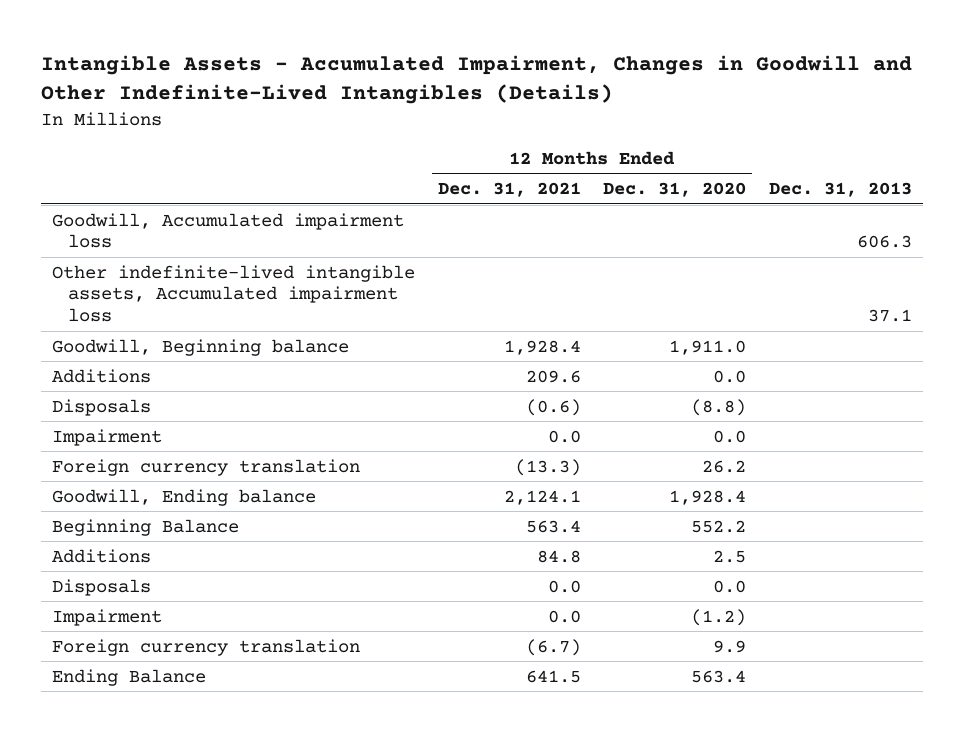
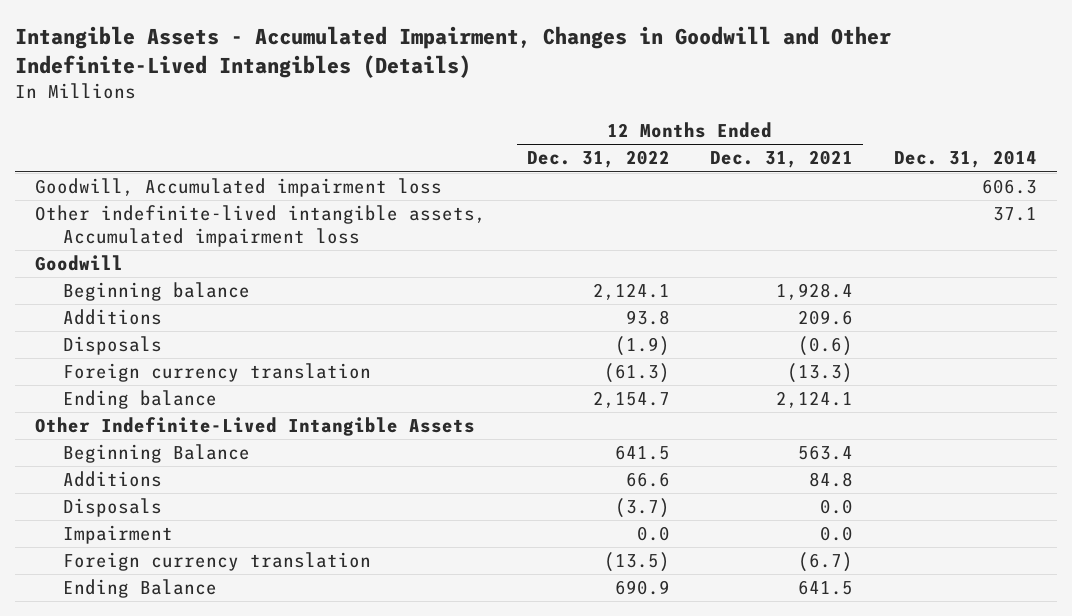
[603,182,747,198] Dec. 31, 2020 -> none
[768,182,912,198] Dec. 31, 2013 -> none
none -> [526,150,670,169] Dec. 31, 2022
none -> [893,150,1037,169] Dec. 31, 2014
none -> [35,255,124,272] Goodwill
[52,338,350,356] Goodwill, Beginning balance -> [63,282,251,302] Beginning balance
[52,428,163,446] Impairment -> none
[52,488,317,506] Goodwill, Ending balance -> [63,390,218,410] Ending balance
none -> [35,417,476,437] Other Indefinite-Lived Intangible Assets

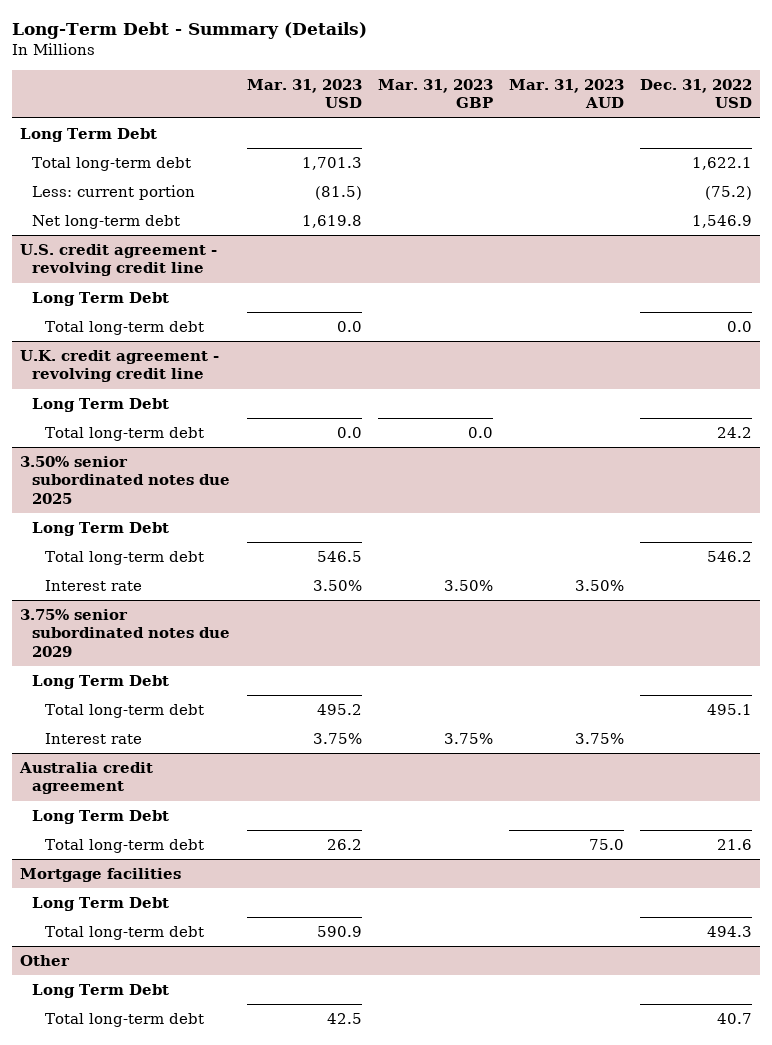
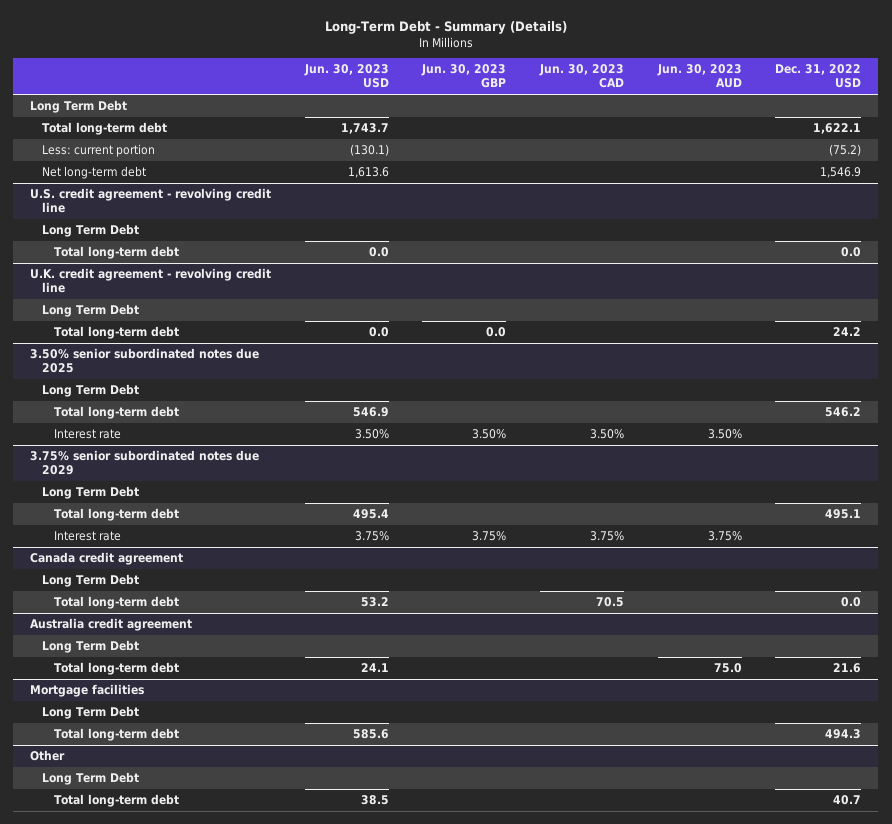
[246,79,362,109] Mar. 31, 2023 USD -> none
[377,79,493,109] Mar. 31, 2023 GBP -> none
[508,79,624,109] Mar. 31, 2023 AUD -> none
none -> [303,63,389,89] Jun. 30, 2023 USD
none -> [421,63,507,89] Jun. 30, 2023 GBP
none -> [539,63,625,89] Jun. 30, 2023 CAD
none -> [656,63,742,89] Jun. 30, 2023 AUD
none -> [30,551,184,565] Canada credit agreement
none -> [41,573,139,587] Long Term Debt
none -> [53,595,179,609] Total long-term debt

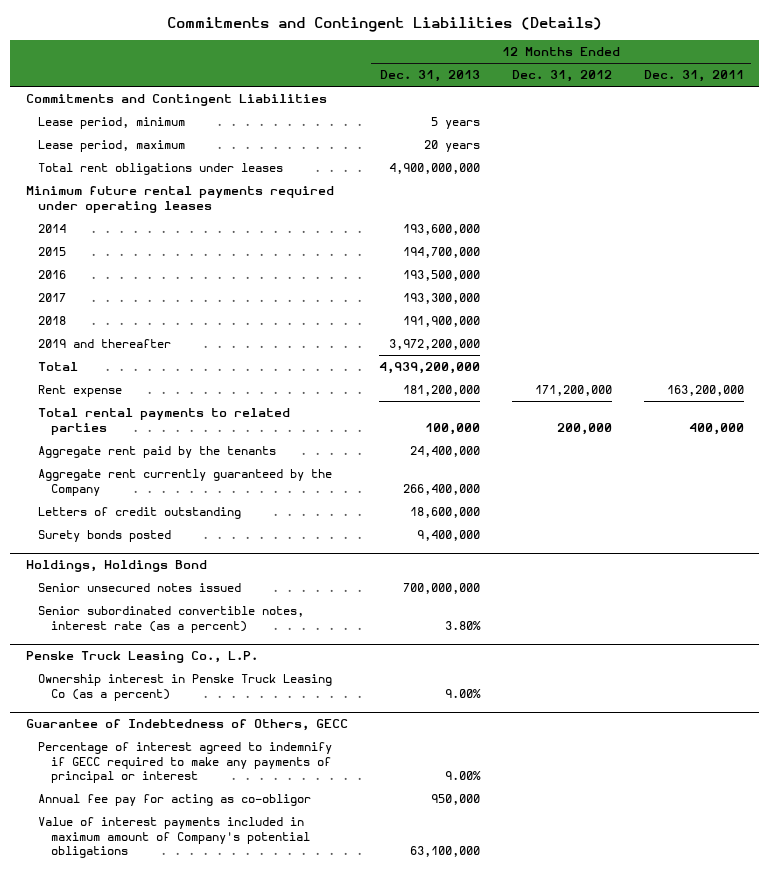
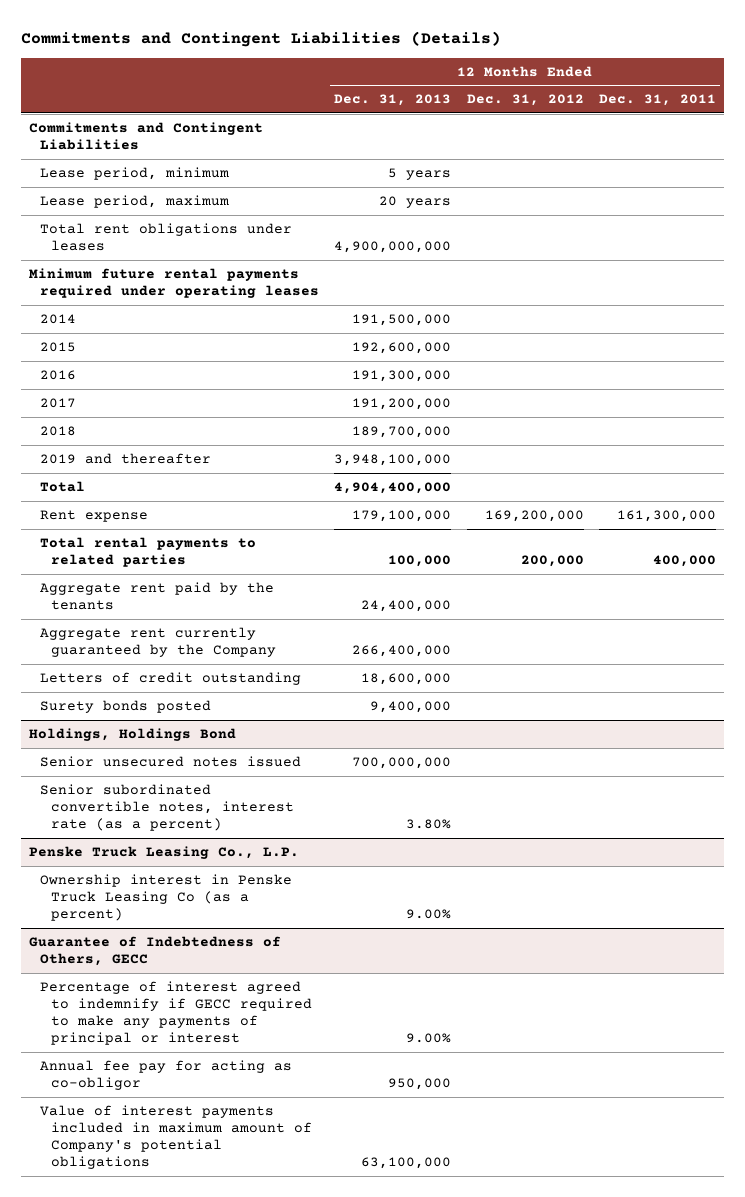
[403,223,481,235] 193,600,000 -> [352,313,452,326] 191,500,000
[403,246,481,258] 194,700,000 -> [352,341,452,354] 192,600,000
[403,269,481,281] 193,500,000 -> [352,369,452,382] 191,300,000
[403,292,481,304] 193,300,000 -> [352,397,452,410] 191,200,000
[403,315,481,327] 191,900,000 -> [352,425,452,438] 189,700,000
[389,338,481,350] 3,972,200,000 -> [334,453,452,466] 3,948,100,000
[379,361,481,374] 4,939,200,000 -> [334,481,452,494] 4,904,400,000
[403,384,481,396] 181,200,000 -> [352,509,452,522] 179,100,000
[534,384,612,396] 171,200,000 -> [484,509,584,522] 169,200,000
[666,384,744,396] 163,200,000 -> [617,509,717,522] 161,300,000

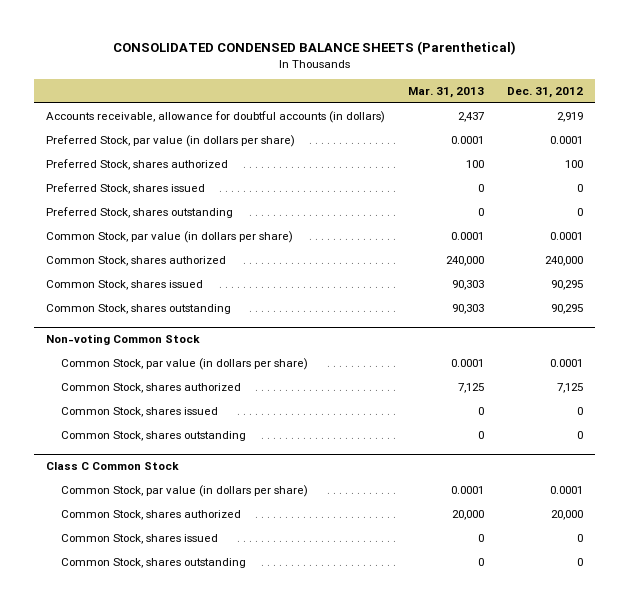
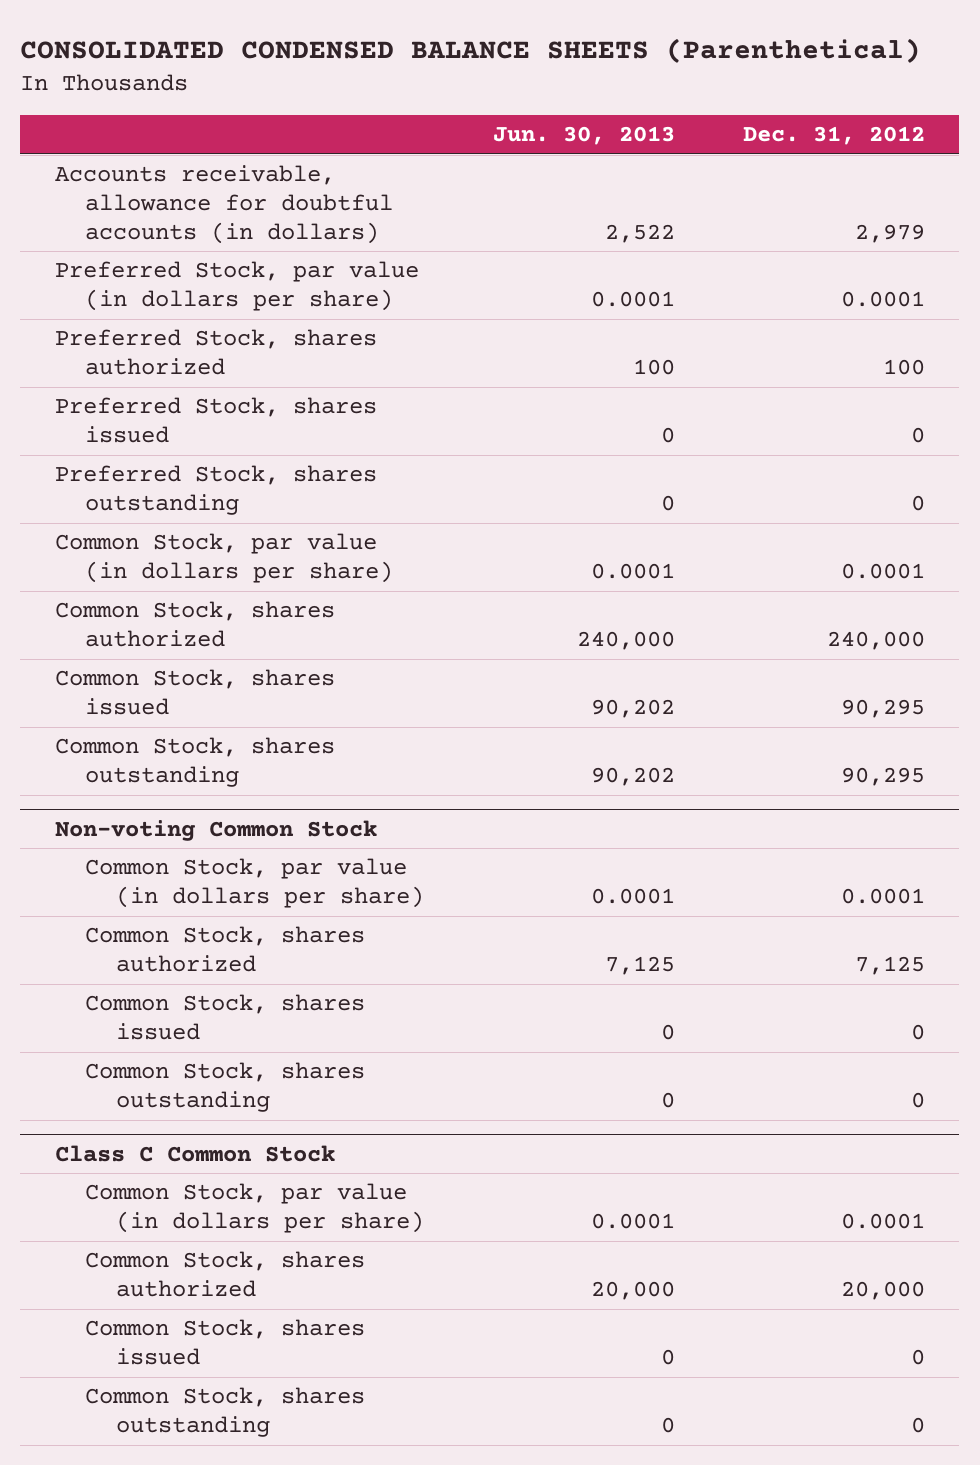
[408,86,485,98] Mar. 31, 2013 -> none
none -> [492,126,675,146] Jun. 30, 2013
[557,111,584,122] 2,919 -> [855,223,926,243] 2,979

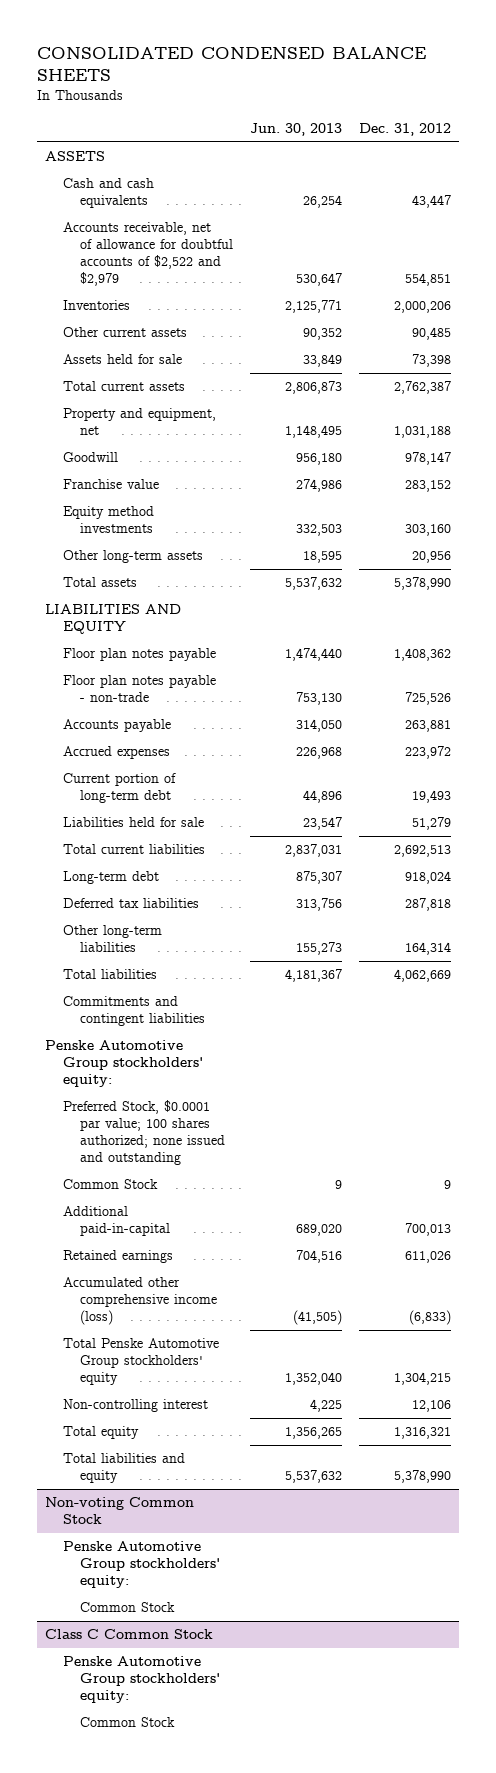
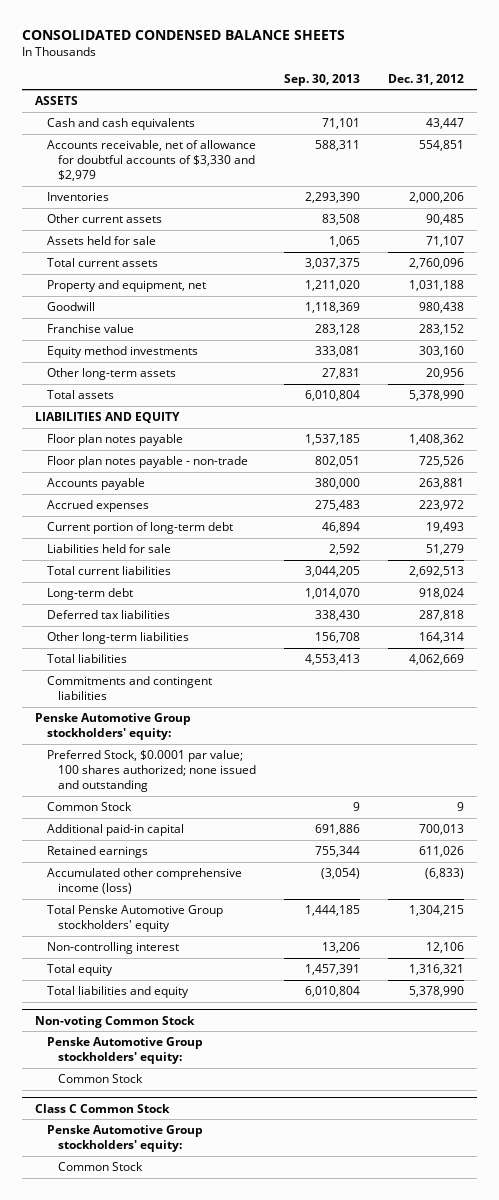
[249,122,342,136] Jun. 30, 2013 -> none
none -> [283,73,360,86] Sep. 30, 2013
[62,222,234,287] Accounts receivable, net of allowance for doubtful accounts of $2,522 and $2,979 -> [46,140,256,182] Accounts receivable, net of allowance for doubtful accounts of $3,330 and $2,979
[411,354,451,368] 73,398 -> [425,236,464,248] 71,107
[393,381,451,395] 2,762,387 -> [408,258,464,270] 2,760,096
[404,452,451,466] 978,147 -> [418,302,464,314] 980,438
[62,1206,171,1237] Additional paid-in-capital -> [46,824,184,837] Additional paid-in capital

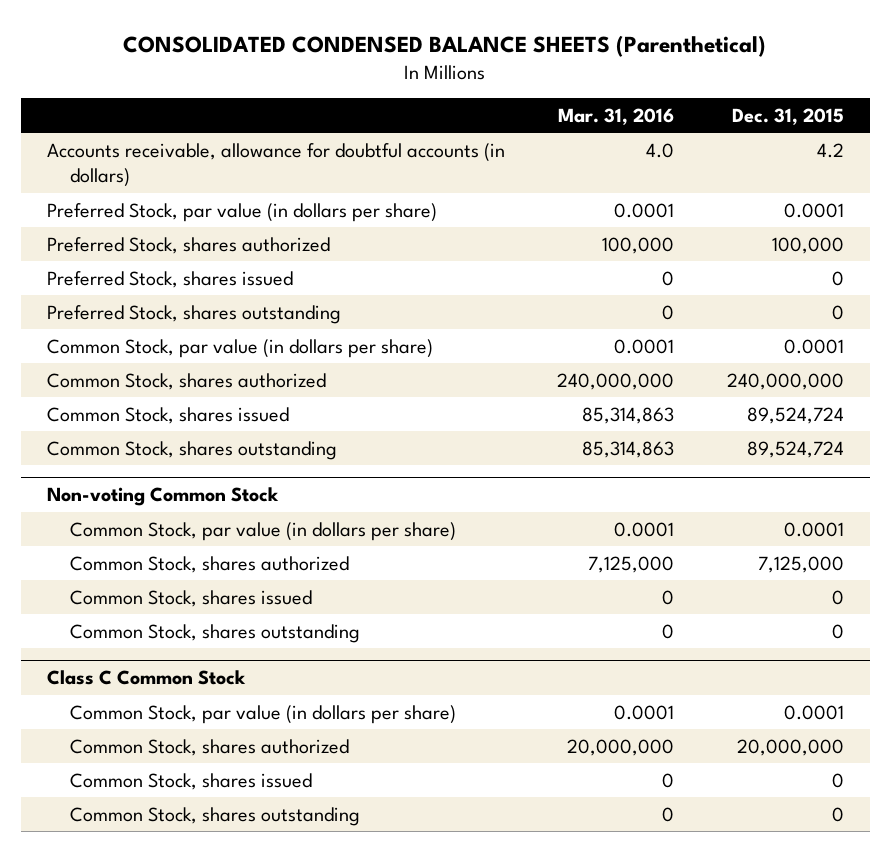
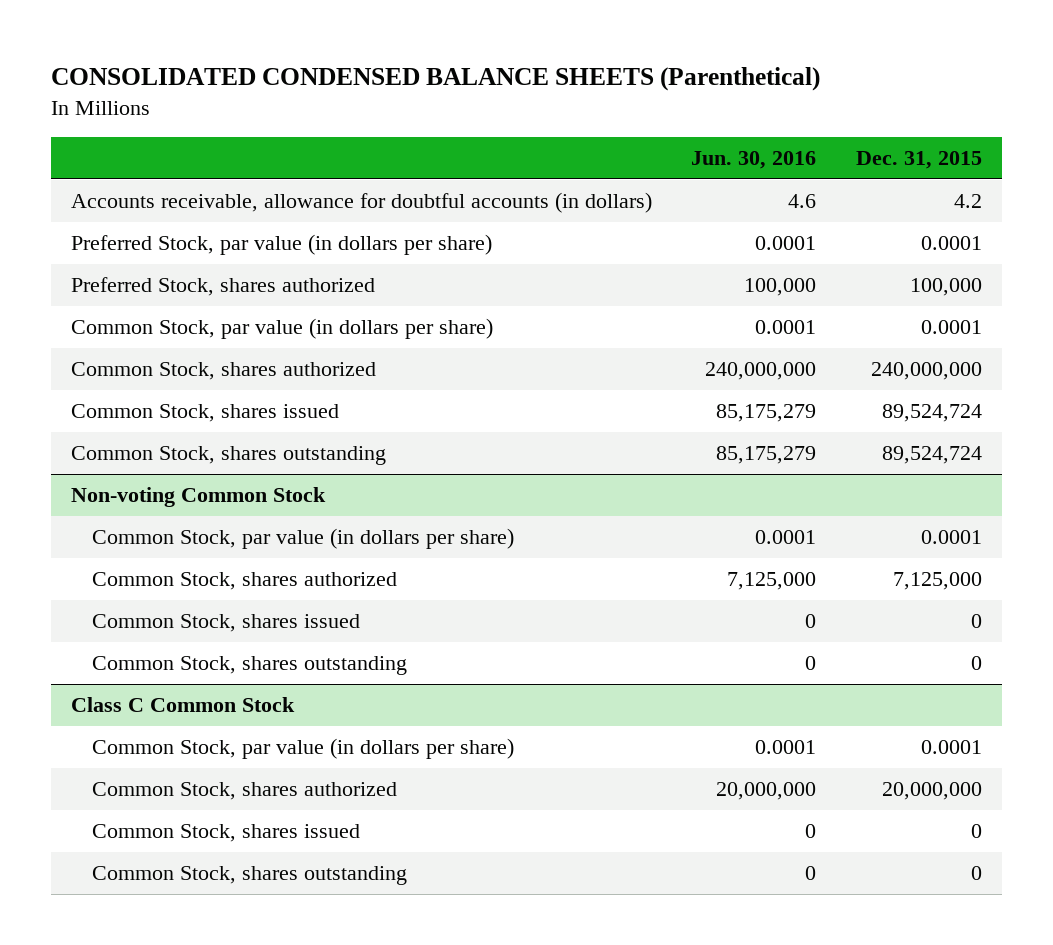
[558,108,675,126] Mar. 31, 2016 -> none
none -> [691,150,817,169] Jun. 30, 2016
[46,270,293,288] Preferred Stock, shares issued -> none
[46,304,341,324] Preferred Stock, shares outstanding -> none

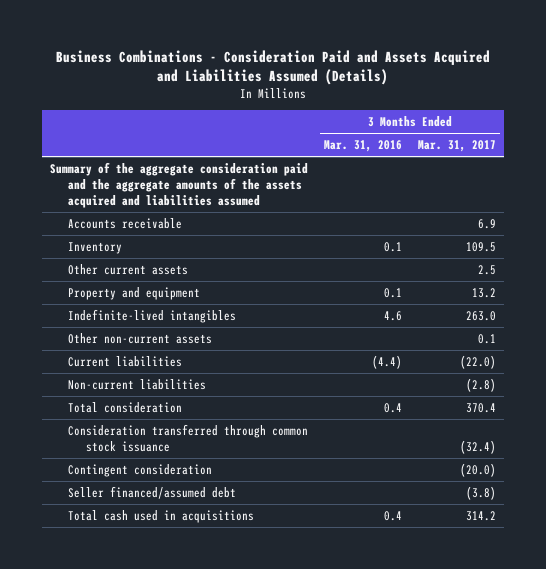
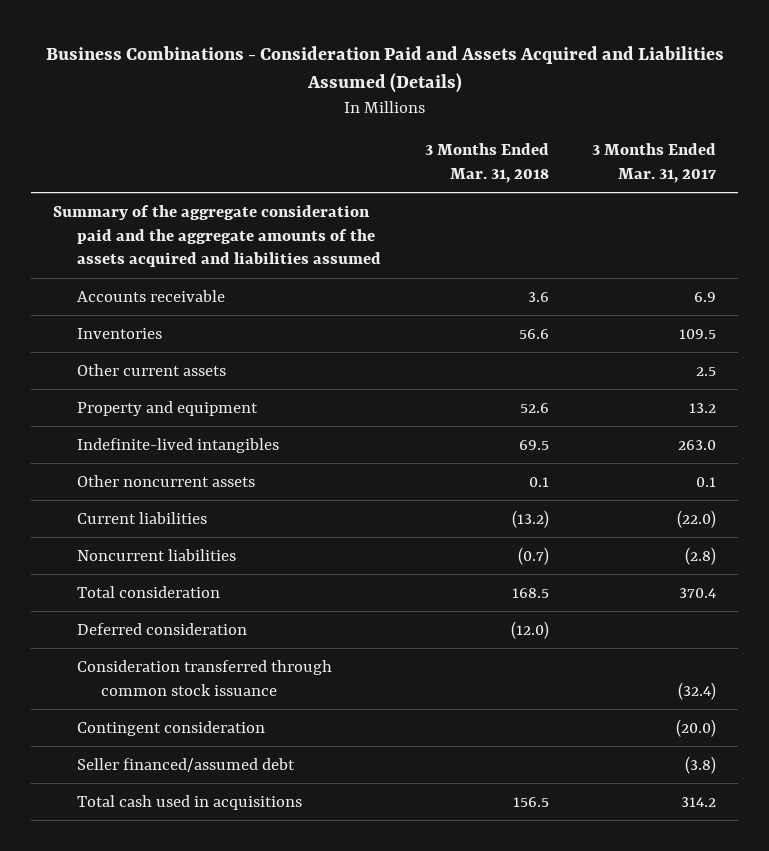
[324,140,403,153] Mar. 31, 2016 -> none
none -> [424,143,549,183] 3 Months Ended Mar. 31, 2018
[68,241,123,254] Inventory -> [77,327,163,339] Inventories
[68,332,213,344] Other non-current assets -> [77,474,256,487] Other noncurrent assets
[68,378,207,390] Non-current liabilities -> [77,548,237,561] Noncurrent liabilities
none -> [77,622,248,635] Deferred consideration

